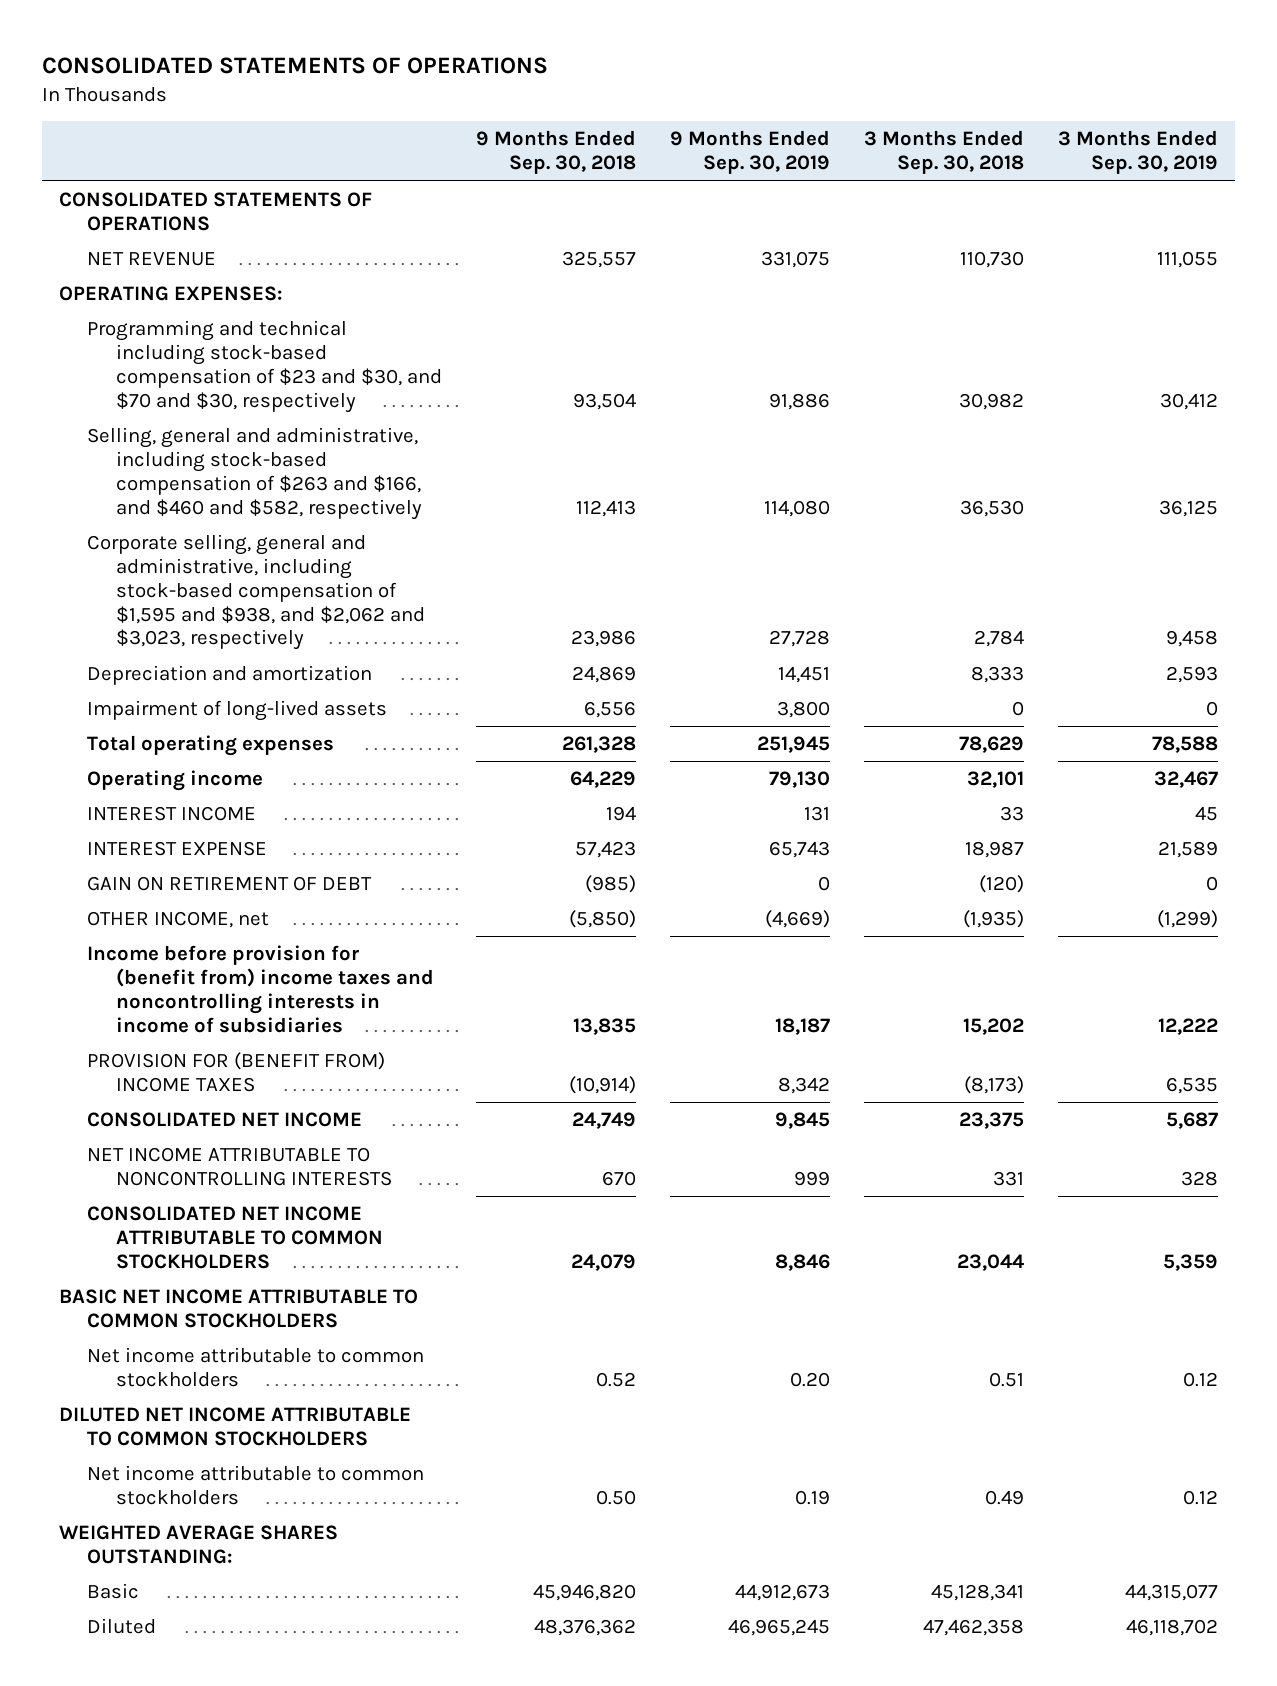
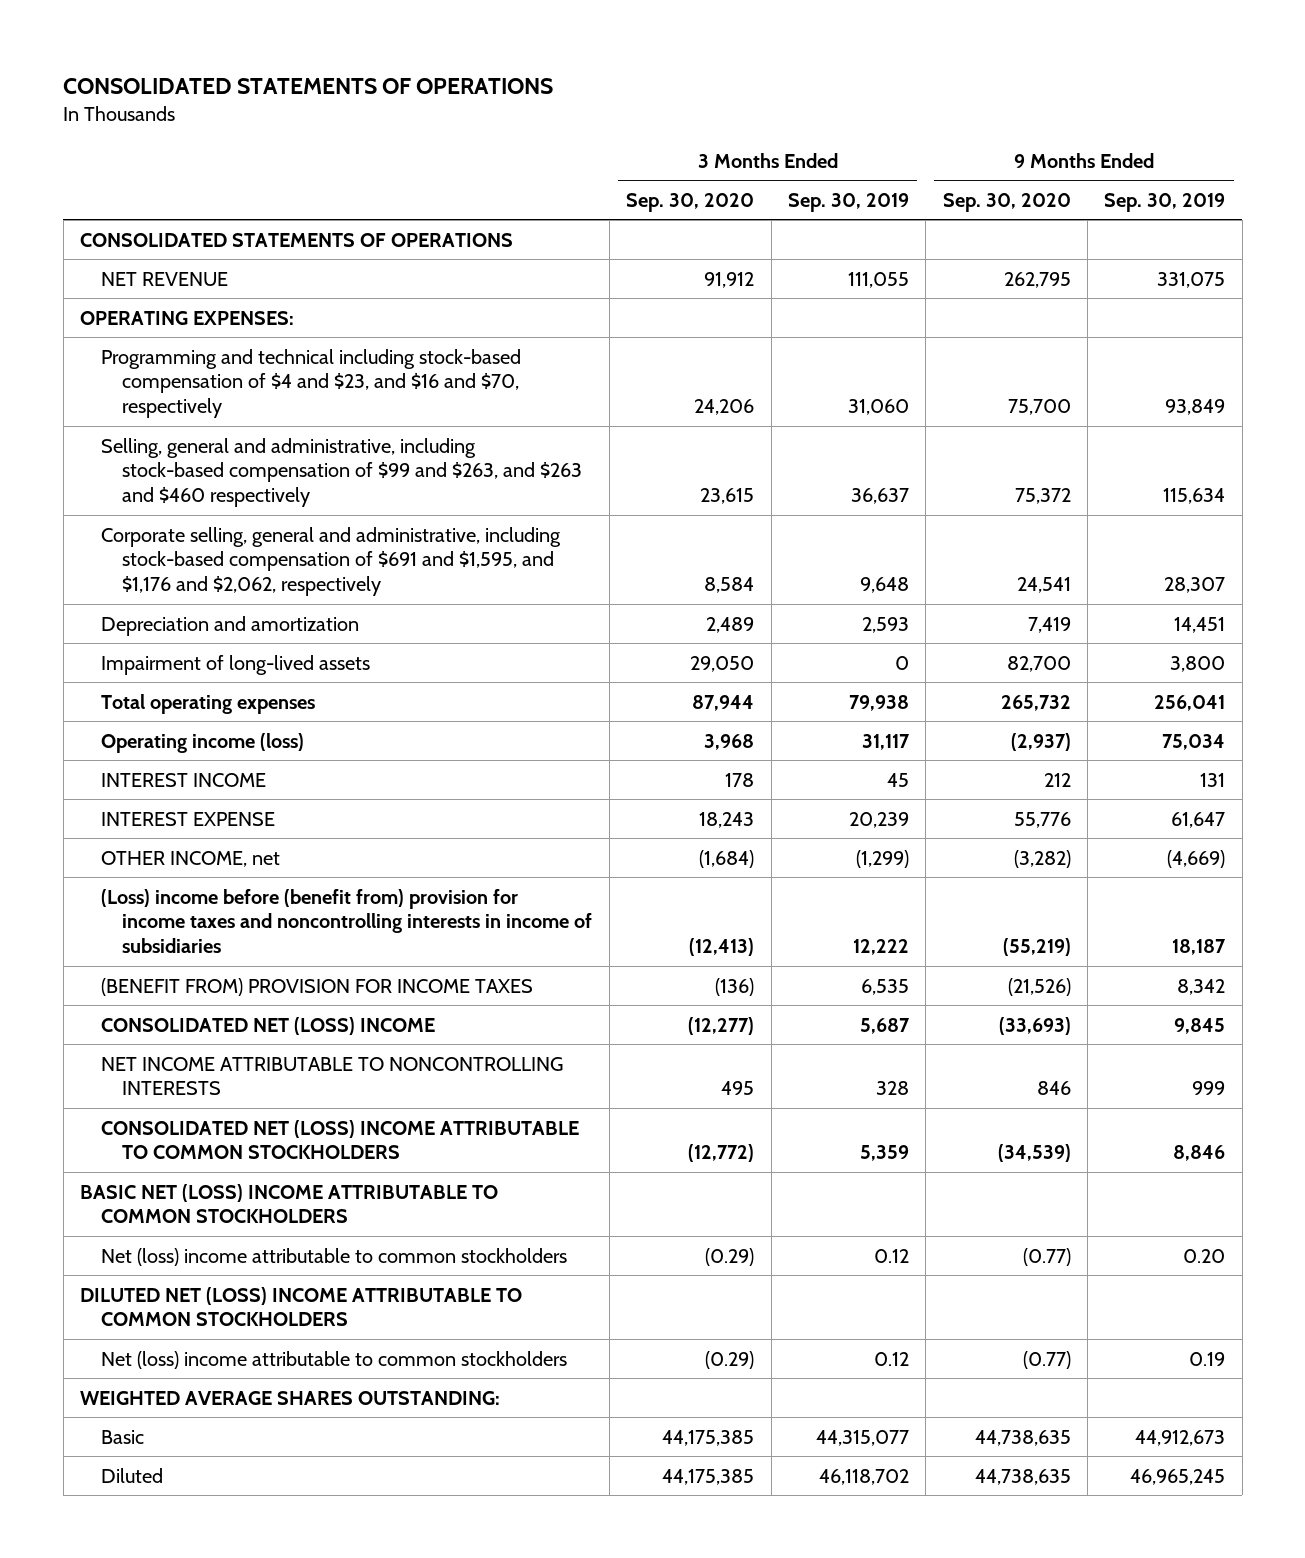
[475,130,636,175] 9 Months Ended Sep. 30, 2018 -> none
[863,130,1024,175] 3 Months Ended Sep. 30, 2018 -> none
none -> [626,192,755,212] Sep. 30, 2020
none -> [942,192,1071,212] Sep. 30, 2020
[87,320,442,413] Programming and technical including stock-based compensation of $23 and $30, and $70 and $30, respectively -> [101,348,522,419] Programming and technical including stock-based compensation of $4 and $23, and $16 and $70, respectively
[768,392,830,410] 91,886 -> [1165,399,1226,416] 93,849
[1159,392,1218,410] 30,412 -> [847,399,909,416] 31,060
[87,427,422,520] Selling, general and administrative, including stock-based compensation of $263 and $166, and $460 and $582, respectively -> [101,437,583,508] Selling, general and administrative, including stock-based compensation of $99 and $263, and $263 and $460 respectively
[763,499,830,517] 114,080 -> [1163,488,1226,505] 115,634
[1158,499,1218,517] 36,125 -> [850,488,909,505] 36,637
[87,534,425,651] Corporate selling, general and administrative, including stock-based compensation of $1,595 and $938, and $2,062 and $3,023, respectively -> [101,526,562,597] Corporate selling, general and administrative, including stock-based compensation of $691 and $1,595, and $1,176 and $2,062, respectively
[768,630,830,648] 27,728 -> [1164,577,1226,594] 28,307
[1165,630,1218,648] 9,458 -> [859,577,909,594] 9,648
[756,736,830,754] 251,945 -> [1154,694,1226,711] 256,041
[1151,736,1218,754] 78,588 -> [848,694,909,711] 79,938
[87,770,264,792] Operating income -> [101,732,305,753] Operating income (loss)
[768,771,830,789] 79,130 -> [1162,733,1226,750] 75,034
[1153,771,1218,789] 32,467 -> [861,733,910,750] 31,117
[87,876,373,892] GAIN ON RETIREMENT OF DEBT -> none
[768,841,830,859] 65,743 -> [1171,811,1226,828] 61,647
[1157,841,1218,859] 21,589 -> [848,811,909,828] 20,239
[87,945,434,1033] Income before provision for (benefit from) income taxes and noncontrolling interests in income of subsidiaries -> [101,888,593,954] (Loss) income before (benefit from) provision for income taxes and noncontrolling interests in income of subsidiaries
[87,1052,386,1092] PROVISION FOR (BENEFIT FROM) INCOME TAXES -> [101,977,534,996] (BENEFIT FROM) PROVISION FOR INCOME TAXES
[87,1112,363,1128] CONSOLIDATED NET INCOME -> [101,1016,436,1035] CONSOLIDATED NET (LOSS) INCOME
[87,1206,383,1269] CONSOLIDATED NET INCOME ATTRIBUTABLE TO COMMON STOCKHOLDERS -> [101,1119,580,1160] CONSOLIDATED NET (LOSS) INCOME ATTRIBUTABLE TO COMMON STOCKHOLDERS
[58,1289,418,1328] BASIC NET INCOME ATTRIBUTABLE TO COMMON STOCKHOLDERS -> [79,1183,498,1224] BASIC NET (LOSS) INCOME ATTRIBUTABLE TO COMMON STOCKHOLDERS
[87,1347,425,1387] Net income attributable to common stockholders -> [101,1247,568,1266] Net (loss) income attributable to common stockholders
[58,1407,411,1446] DILUTED NET INCOME ATTRIBUTABLE TO COMMON STOCKHOLDERS -> [79,1286,522,1327] DILUTED NET (LOSS) INCOME ATTRIBUTABLE TO COMMON STOCKHOLDERS
[87,1465,425,1505] Net income attributable to common stockholders -> [101,1350,568,1369] Net (loss) income attributable to common stockholders

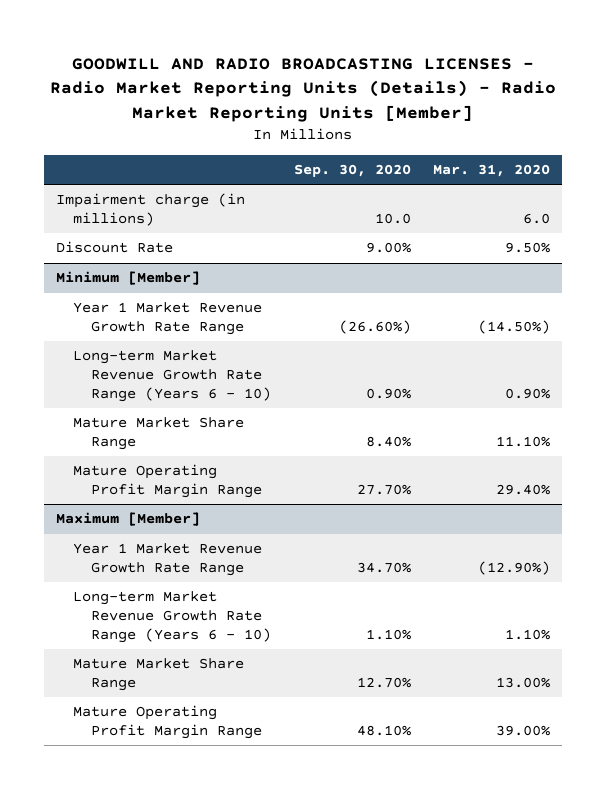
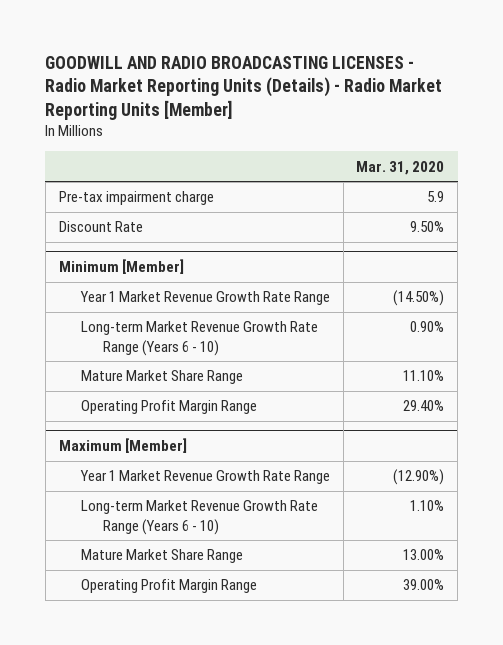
[293,164,411,178] Sep. 30, 2020 -> none
[55,193,245,227] Impairment charge (in millions) -> [58,191,214,206] Pre-tax impairment charge
[523,213,551,225] 6.0 -> [427,191,445,203] 5.9
[73,464,263,499] Mature Operating Profit Margin Range -> [80,400,257,415] Operating Profit Margin Range
[73,705,263,740] Mature Operating Profit Margin Range -> [80,579,257,594] Operating Profit Margin Range

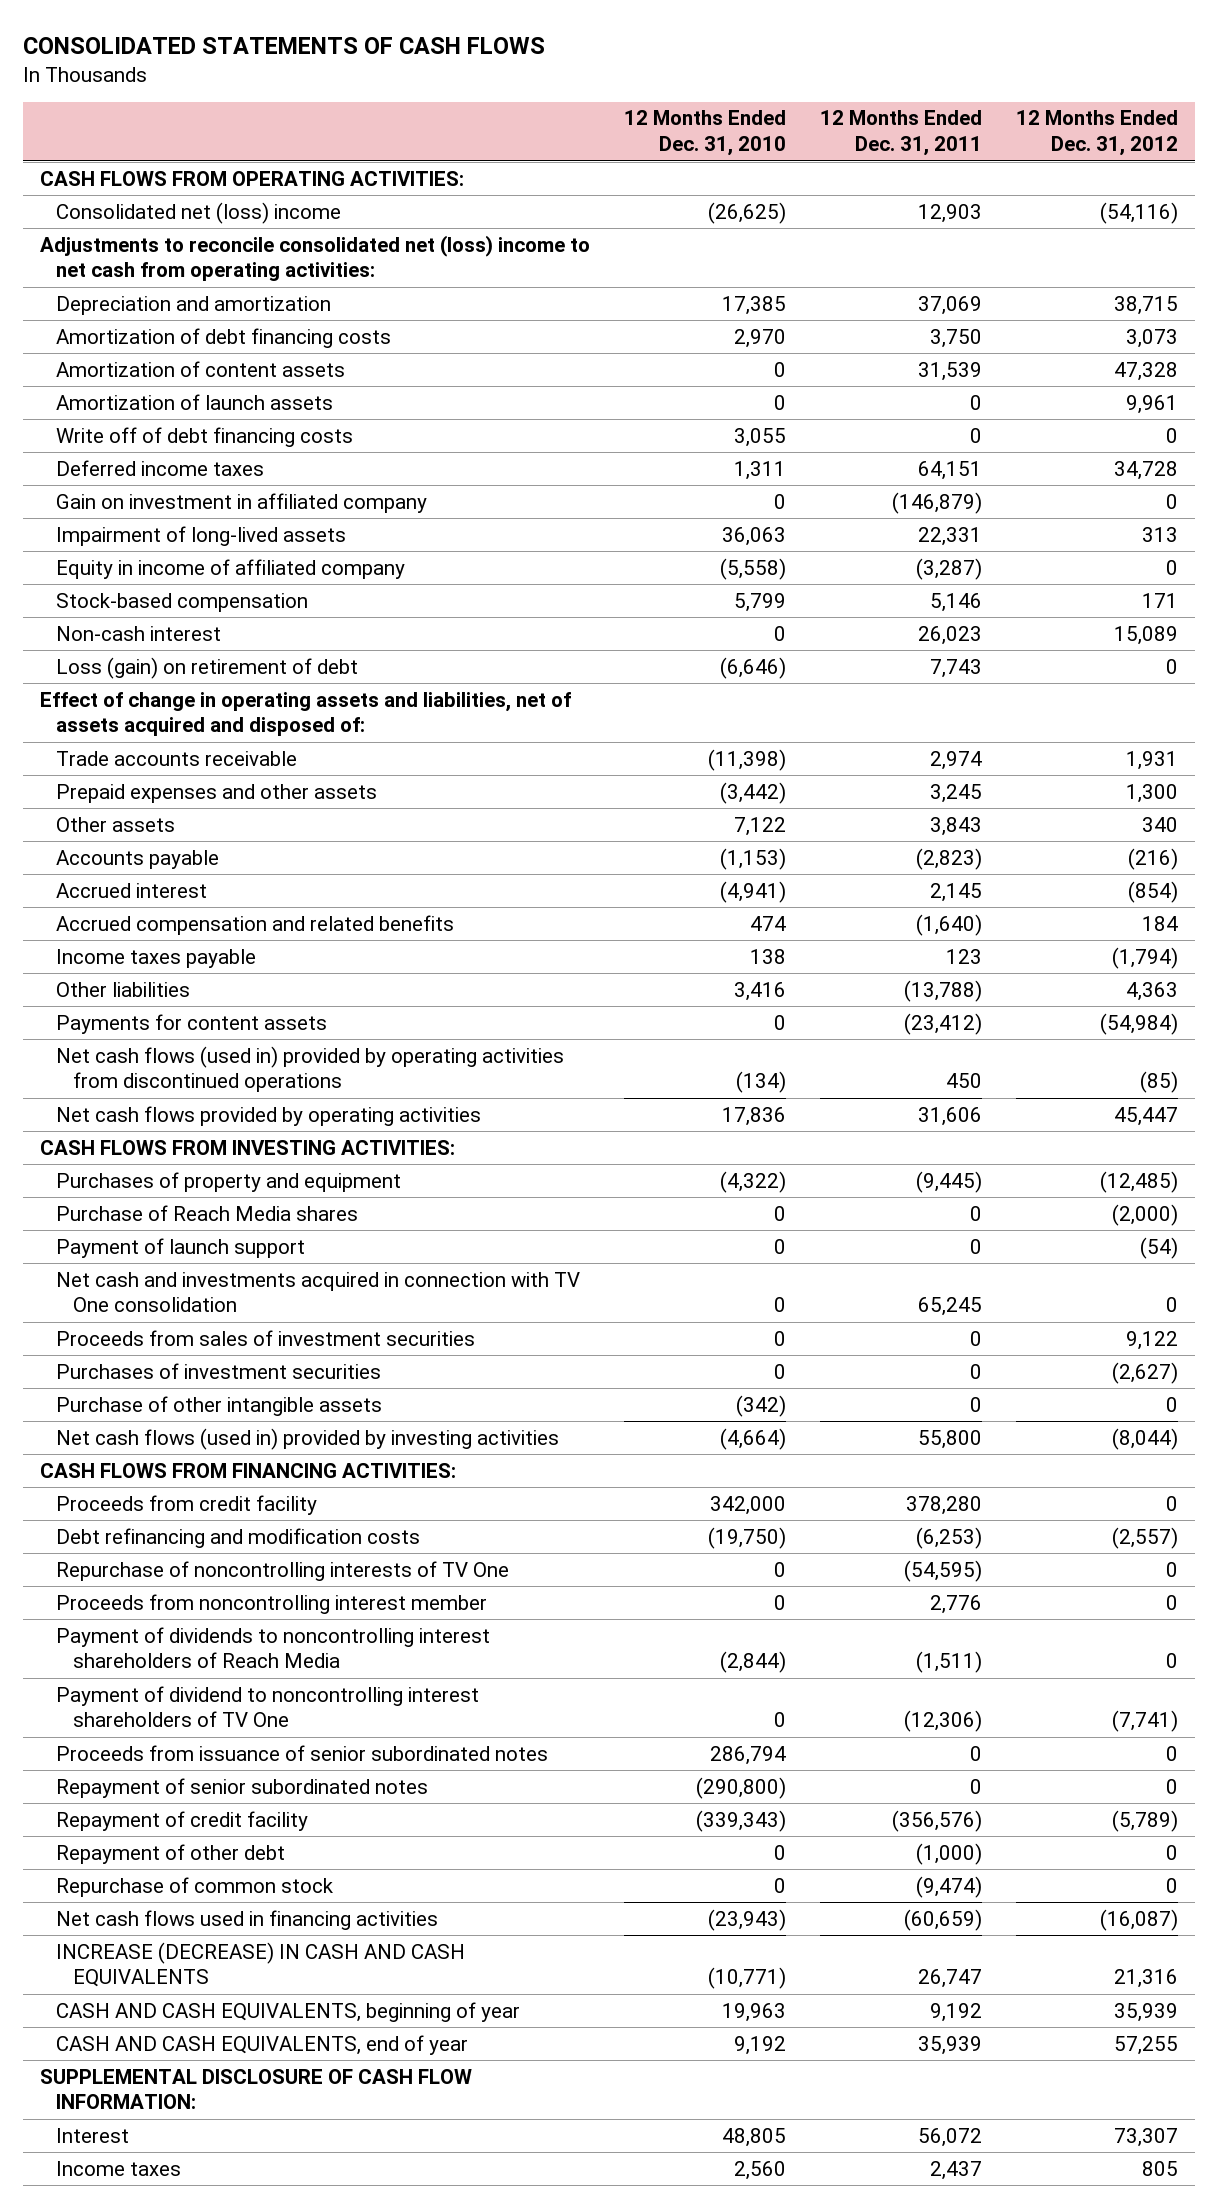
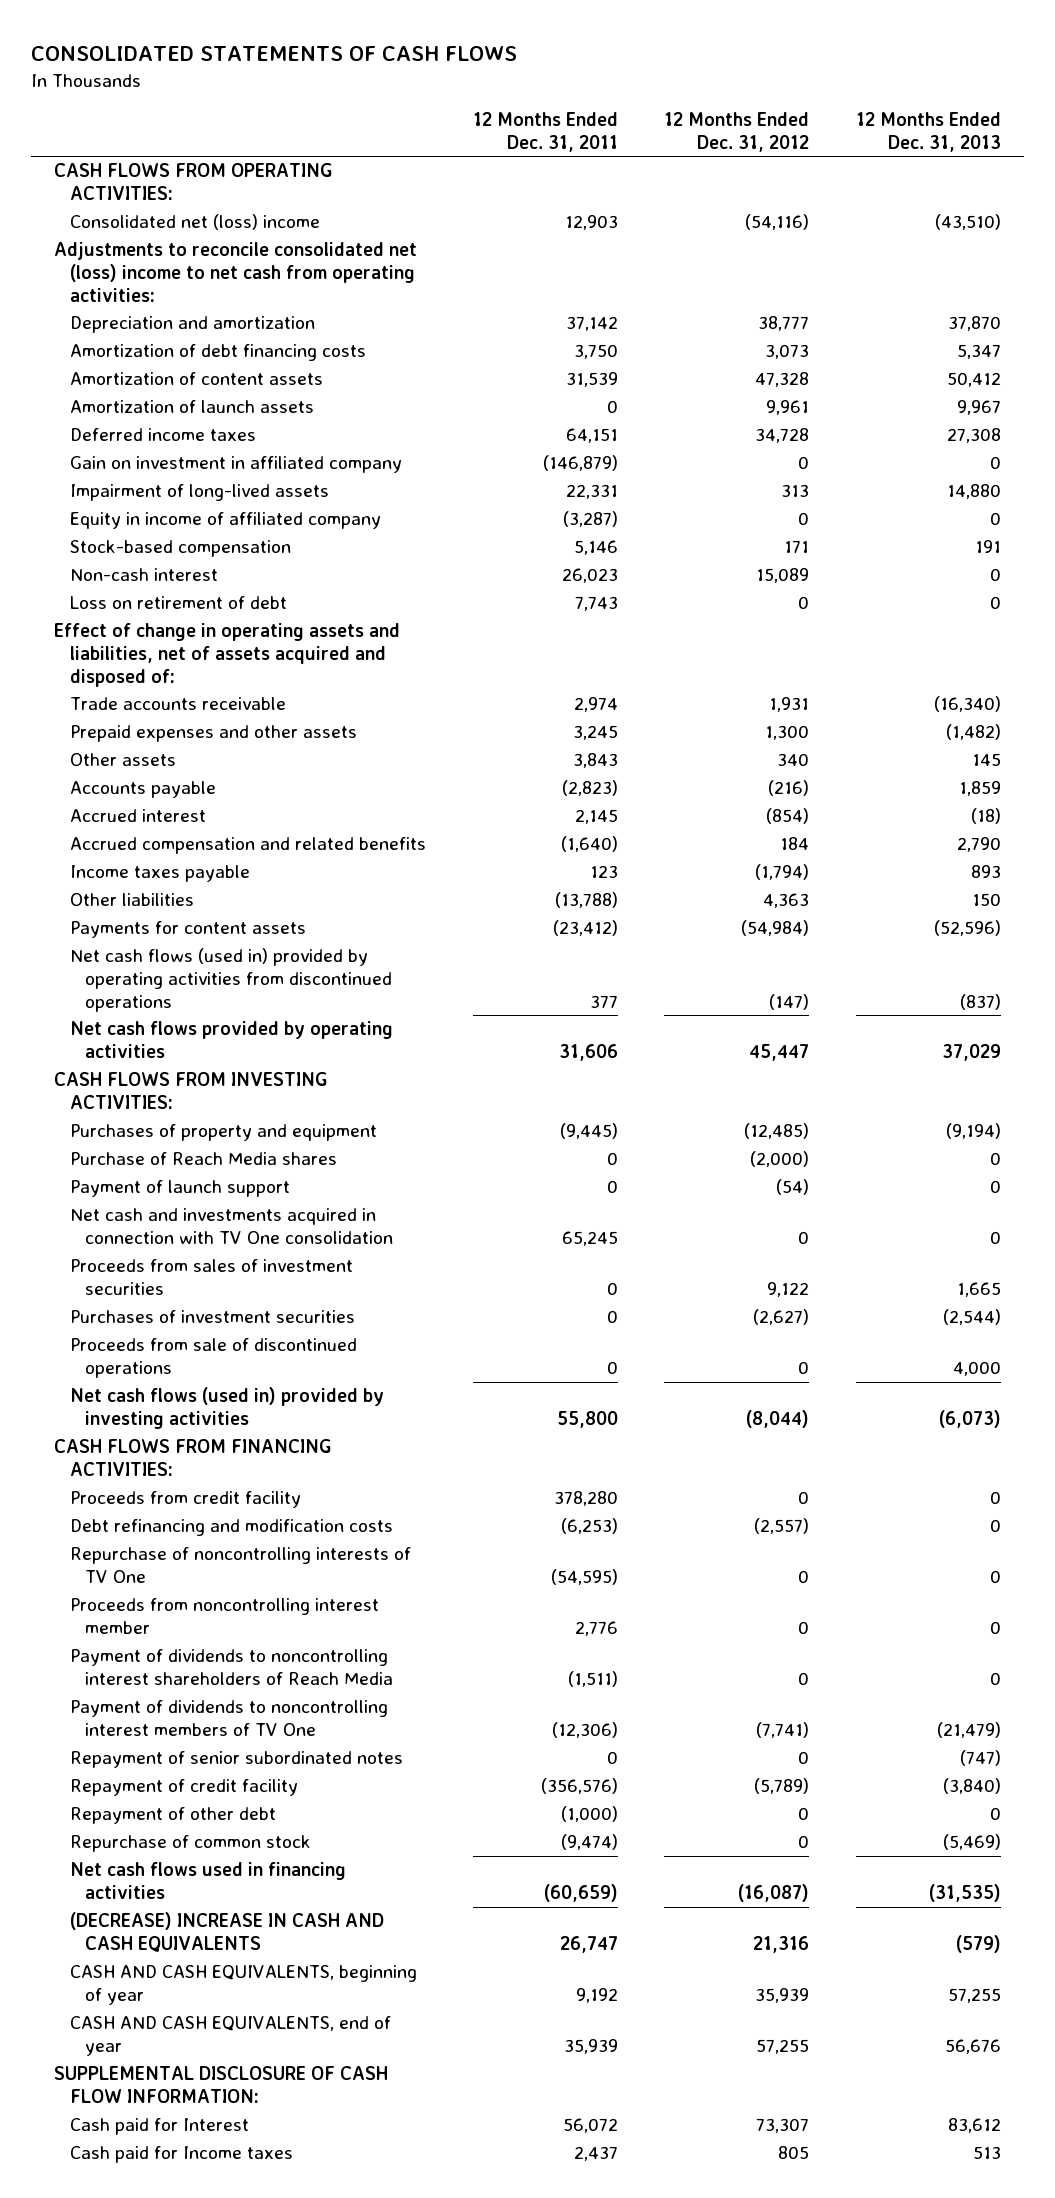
[623,110,786,157] 12 Months Ended Dec. 31, 2010 -> none
none -> [855,112,1001,153] 12 Months Ended Dec. 31, 2013
[917,295,982,315] 37,069 -> [565,316,618,332] 37,142
[1113,295,1178,315] 38,715 -> [758,316,810,332] 38,777
[56,426,354,447] Write off of debt financing costs -> none
[56,656,359,679] Loss (gain) on retirement of debt -> [69,596,287,610] Loss on retirement of debt
[945,1073,982,1089] 450 -> [589,994,618,1008] 377
[1139,1071,1178,1094] (85) -> [769,993,810,1010] (147)
[56,1395,383,1416] Purchase of other intangible assets -> none
none -> [69,1338,357,1379] Proceeds from sale of discontinued operations
[56,1744,549,1761] Proceeds from issuance of senior subordinated notes -> none
[56,1685,480,1728] Payment of dividend to noncontrolling interest shareholders of TV One -> [69,1700,388,1737] Payment of dividends to noncontrolling interest members of TV One
[56,1941,466,1988] INCREASE (DECREASE) IN CASH AND CASH EQUIVALENTS -> [69,1912,384,1953] (DECREASE) INCREASE IN CASH AND CASH EQUIVALENTS
[56,2127,130,2143] Interest -> [69,2118,249,2136] Cash paid for Interest
[56,2160,182,2176] Income taxes -> [69,2146,293,2164] Cash paid for Income taxes

